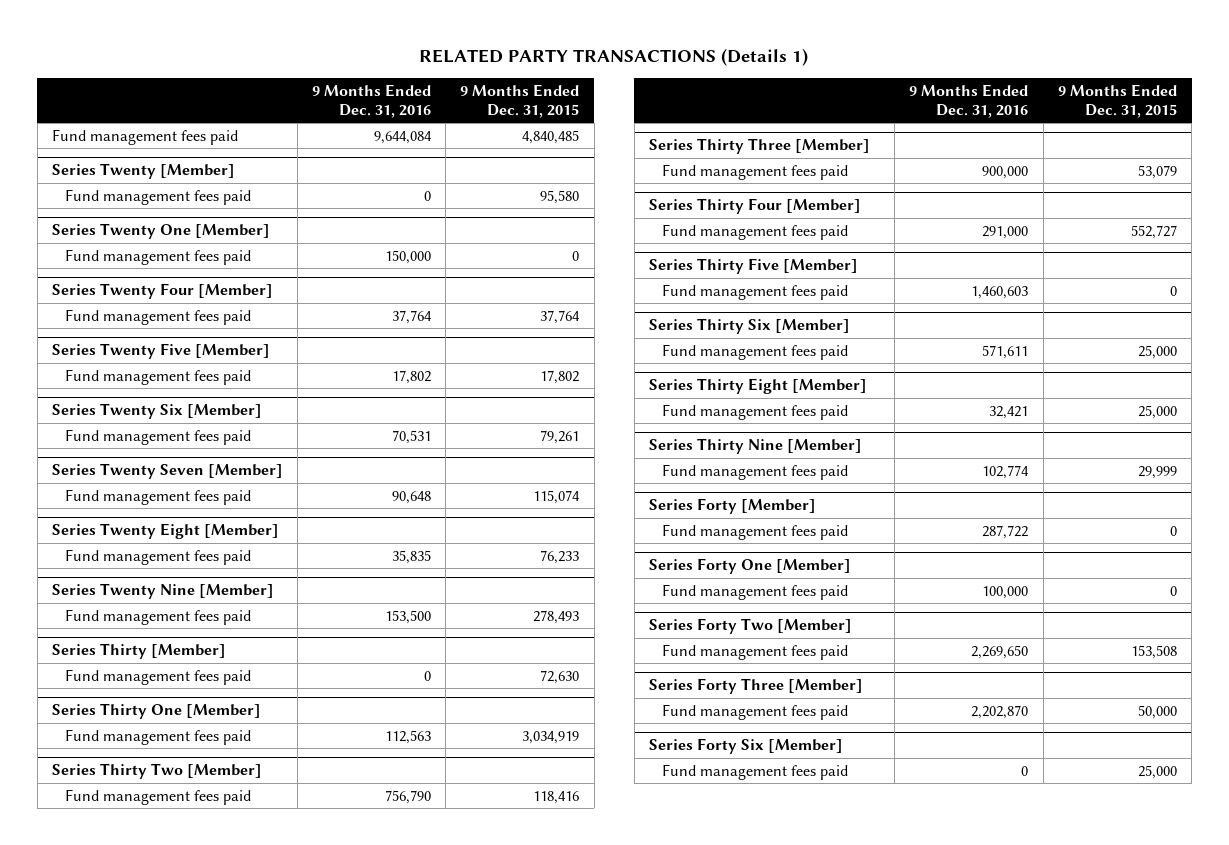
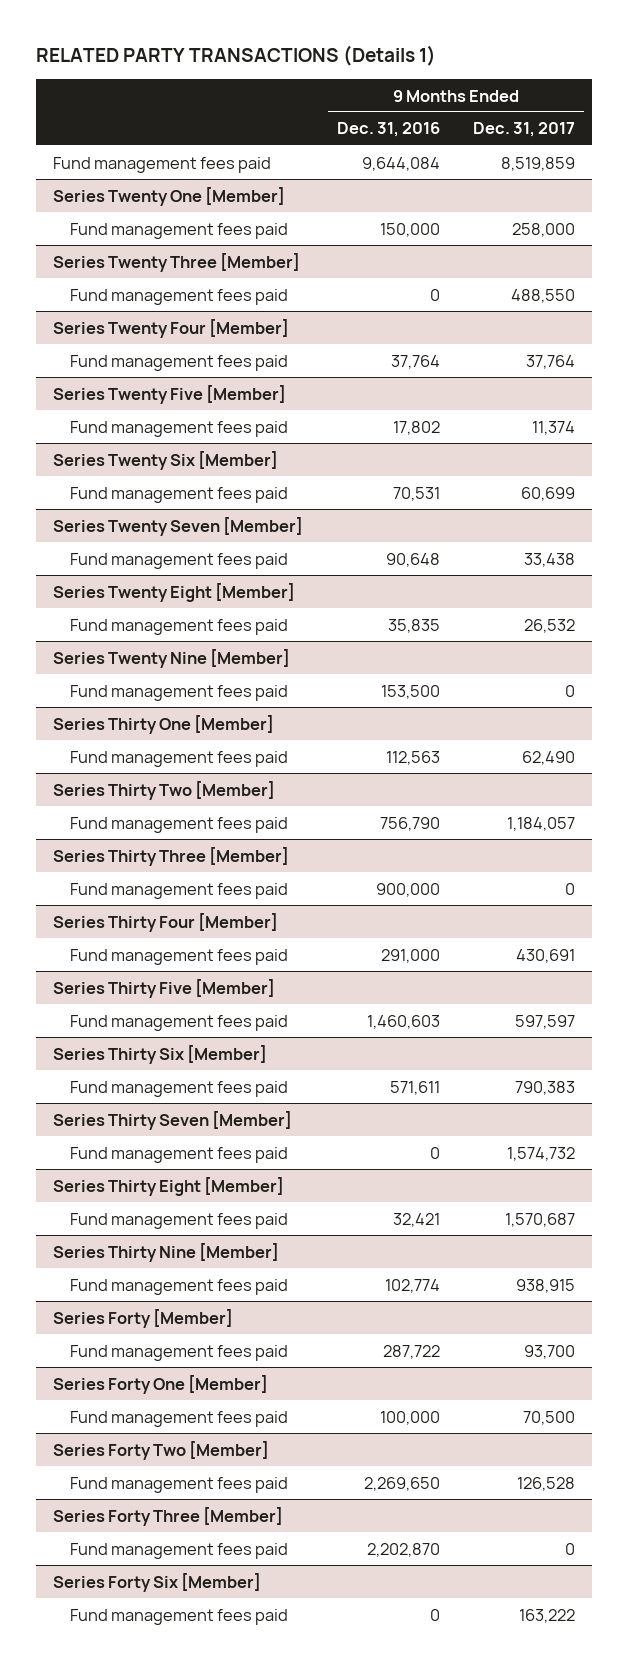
[460,83,580,118] 9 Months Ended Dec. 31, 2015 -> none
none -> [473,122,576,138] Dec. 31, 2017
[51,163,235,180] Series Twenty [Member] -> none
[64,188,251,205] Fund management fees paid -> none
none -> [53,252,301,272] Series Twenty Three [Member]
none -> [70,288,289,305] Fund management fees paid
[51,643,226,660] Series Thirty [Member] -> none
[64,668,251,685] Fund management fees paid -> none
none -> [53,1110,293,1130] Series Thirty Seven [Member]
none -> [70,1146,289,1163] Fund management fees paid

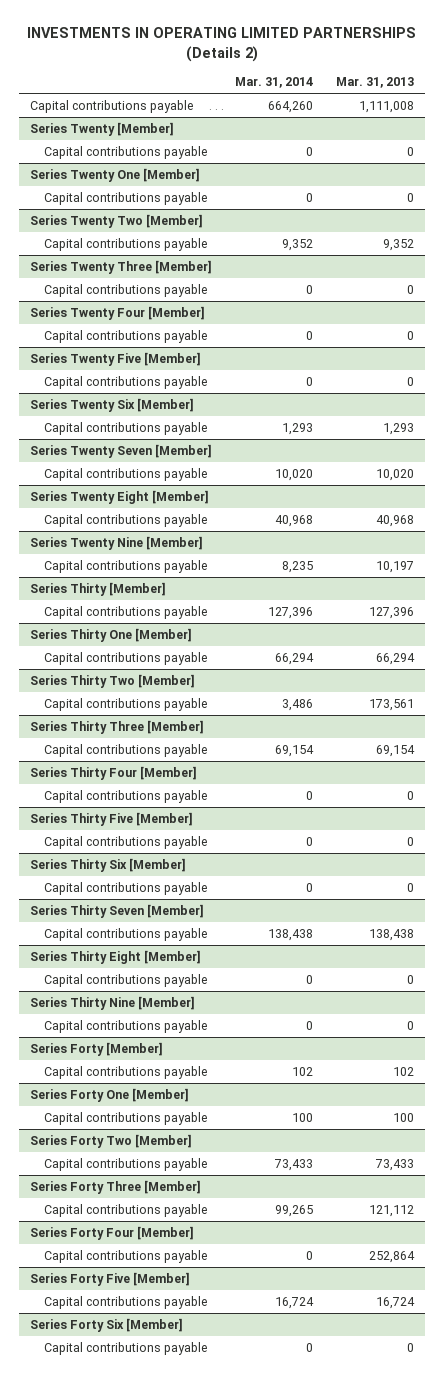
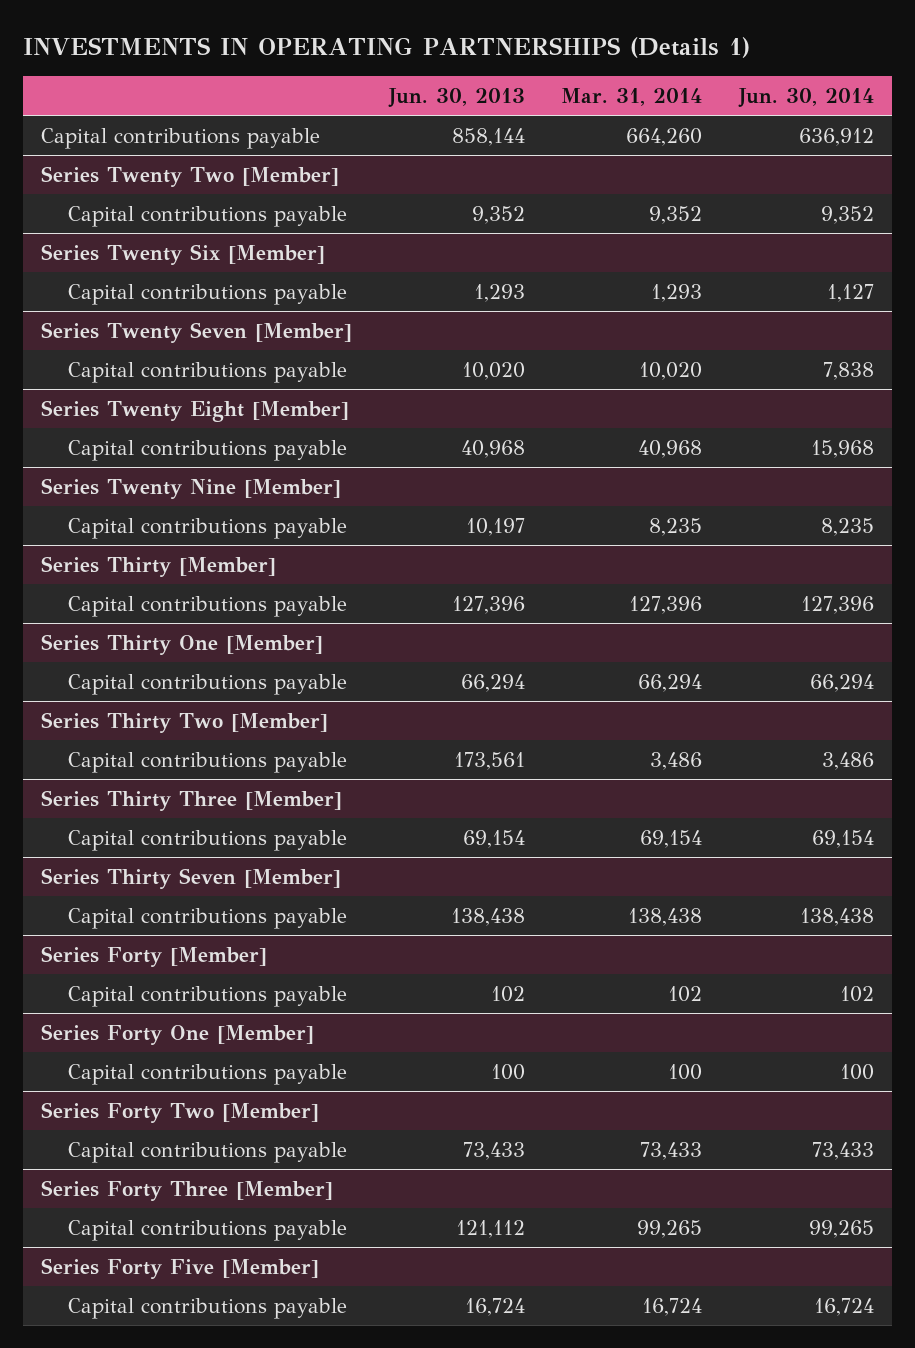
[27,27,417,62] INVESTMENTS IN OPERATING LIMITED PARTNERSHIPS (Details 2) -> [22,37,750,59] INVESTMENTS IN OPERATING PARTNERSHIPS (Details 1)
[335,77,414,89] Mar. 31, 2013 -> none
none -> [387,88,525,109] Jun. 30, 2013
none -> [738,88,875,109] Jun. 30, 2014
[30,121,175,136] Series Twenty [Member] -> none
[43,145,207,159] Capital contributions payable -> none
[30,167,201,182] Series Twenty One [Member] -> none
[43,191,207,205] Capital contributions payable -> none
[30,259,213,274] Series Twenty Three [Member] -> none
[43,283,207,297] Capital contributions payable -> none
[30,305,206,320] Series Twenty Four [Member] -> none
[43,329,207,343] Capital contributions payable -> none
[30,351,202,366] Series Twenty Five [Member] -> none
[43,375,207,389] Capital contributions payable -> none
[30,765,198,780] Series Thirty Four [Member] -> none
[43,789,207,803] Capital contributions payable -> none
[30,811,194,826] Series Thirty Five [Member] -> none
[43,835,207,849] Capital contributions payable -> none
[30,857,187,872] Series Thirty Six [Member] -> none
[43,881,207,895] Capital contributions payable -> none
[30,949,202,964] Series Thirty Eight [Member] -> none
[43,973,207,987] Capital contributions payable -> none
[30,995,196,1010] Series Thirty Nine [Member] -> none
[43,1019,207,1033] Capital contributions payable -> none
[30,1225,195,1240] Series Forty Four [Member] -> none
[43,1249,207,1263] Capital contributions payable -> none
[30,1317,184,1332] Series Forty Six [Member] -> none
[43,1341,207,1355] Capital contributions payable -> none

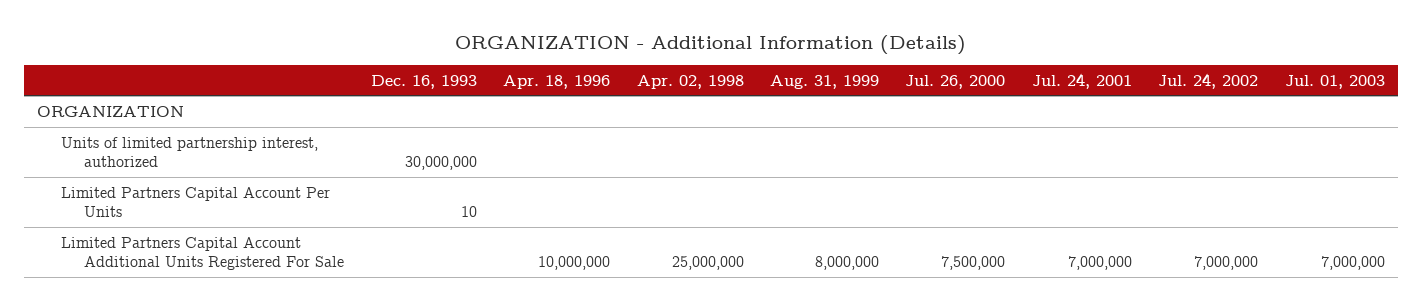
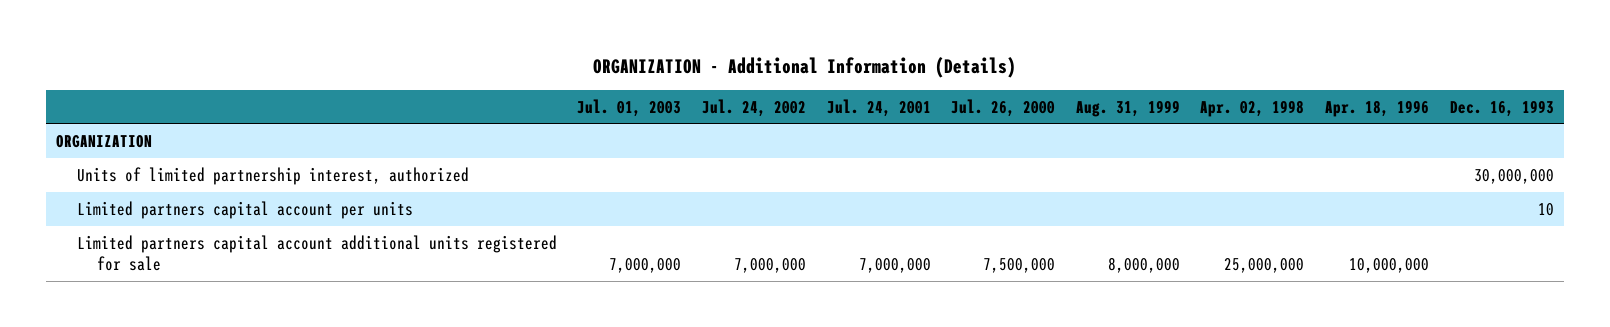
[60,186,330,217] Limited Partners Capital Account Per Units -> [76,200,413,219] Limited partners capital account per units
[60,236,345,270] Limited Partners Capital Account Additional Units Registered For Sale -> [76,234,557,271] Limited partners capital account additional units registered for sale

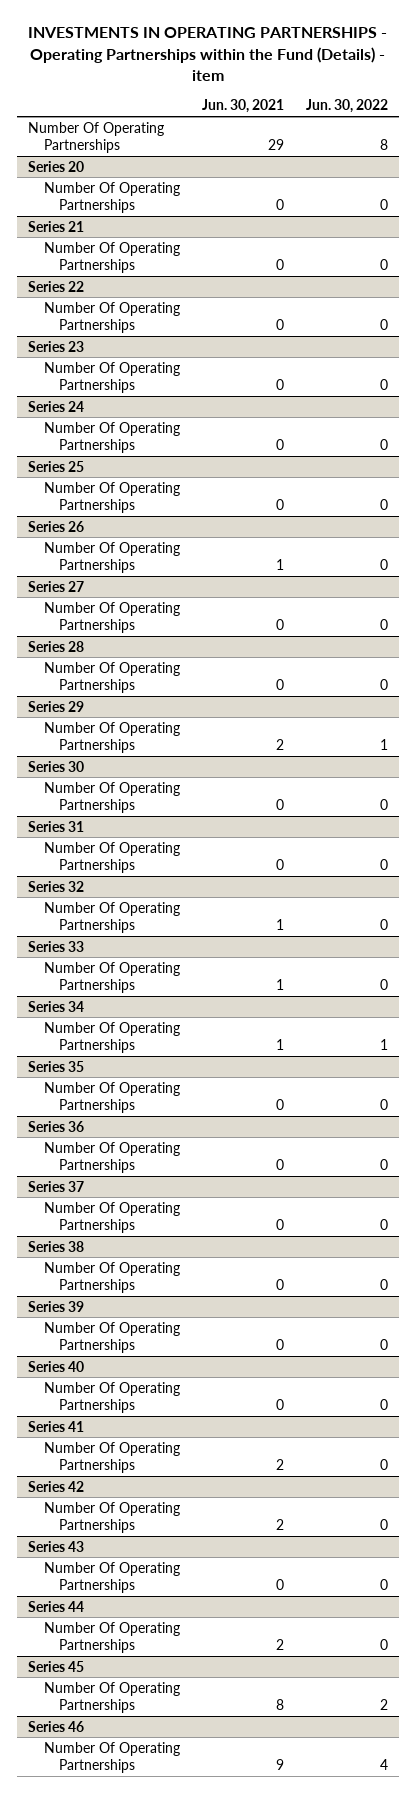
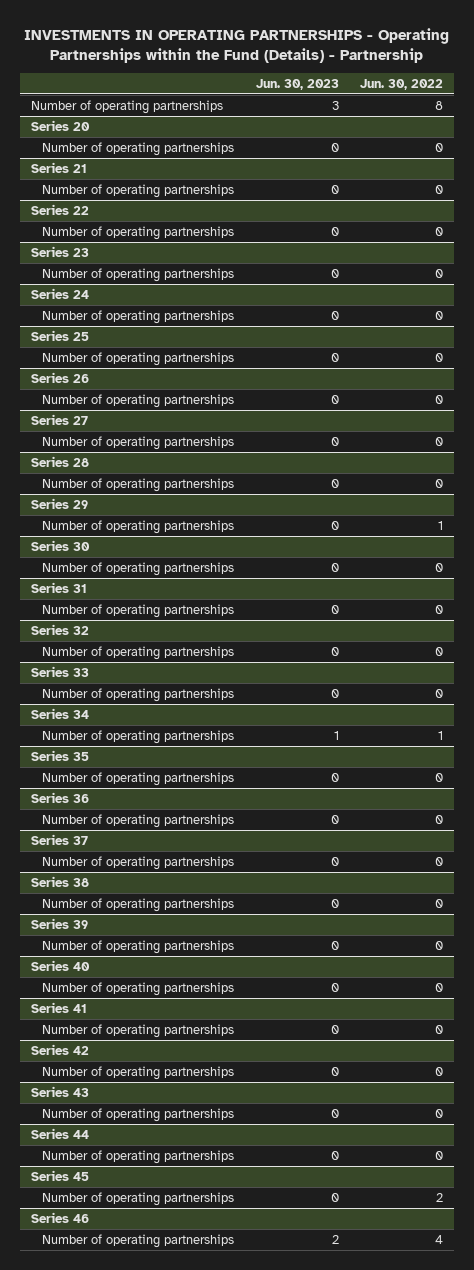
[27,27,387,81] INVESTMENTS IN OPERATING PARTNERSHIPS - Operating Partnerships within the Fund (Details) - item -> [23,28,449,64] INVESTMENTS IN OPERATING PARTNERSHIPS - Operating Partnerships within the Fund (Details) - Partnership
[201,99,284,114] Jun. 30, 2021 -> none
none -> [255,78,339,90] Jun. 30, 2023
[27,121,164,154] Number Of Operating Partnerships -> [30,99,223,114] Number of operating partnerships
[43,181,180,214] Number Of Operating Partnerships -> [42,141,235,156] Number of operating partnerships
[43,241,180,274] Number Of Operating Partnerships -> [42,183,235,198] Number of operating partnerships
[43,301,180,334] Number Of Operating Partnerships -> [42,225,235,240] Number of operating partnerships
[43,361,180,394] Number Of Operating Partnerships -> [42,267,235,282] Number of operating partnerships
[43,421,180,454] Number Of Operating Partnerships -> [42,309,235,324] Number of operating partnerships
[43,481,180,514] Number Of Operating Partnerships -> [42,351,235,366] Number of operating partnerships
[43,541,180,574] Number Of Operating Partnerships -> [42,393,235,408] Number of operating partnerships
[43,601,180,634] Number Of Operating Partnerships -> [42,435,235,450] Number of operating partnerships
[43,661,180,694] Number Of Operating Partnerships -> [42,477,235,492] Number of operating partnerships
[43,721,180,754] Number Of Operating Partnerships -> [42,519,235,534] Number of operating partnerships
[43,781,180,814] Number Of Operating Partnerships -> [42,561,235,576] Number of operating partnerships
[43,841,180,874] Number Of Operating Partnerships -> [42,603,235,618] Number of operating partnerships
[43,901,180,934] Number Of Operating Partnerships -> [42,645,235,660] Number of operating partnerships
[43,961,180,994] Number Of Operating Partnerships -> [42,687,235,702] Number of operating partnerships
[43,1021,180,1054] Number Of Operating Partnerships -> [42,729,235,744] Number of operating partnerships
[43,1081,180,1114] Number Of Operating Partnerships -> [42,771,235,786] Number of operating partnerships
[43,1141,180,1174] Number Of Operating Partnerships -> [42,813,235,828] Number of operating partnerships
[43,1201,180,1234] Number Of Operating Partnerships -> [42,855,235,870] Number of operating partnerships
[43,1261,180,1294] Number Of Operating Partnerships -> [42,897,235,912] Number of operating partnerships
[43,1321,180,1354] Number Of Operating Partnerships -> [42,939,235,954] Number of operating partnerships
[43,1381,180,1414] Number Of Operating Partnerships -> [42,981,235,996] Number of operating partnerships
[43,1441,180,1474] Number Of Operating Partnerships -> [42,1023,235,1038] Number of operating partnerships
[43,1501,180,1534] Number Of Operating Partnerships -> [42,1065,235,1080] Number of operating partnerships
[43,1561,180,1594] Number Of Operating Partnerships -> [42,1107,235,1122] Number of operating partnerships
[43,1621,180,1654] Number Of Operating Partnerships -> [42,1149,235,1164] Number of operating partnerships
[43,1681,180,1714] Number Of Operating Partnerships -> [42,1191,235,1206] Number of operating partnerships
[43,1741,180,1774] Number Of Operating Partnerships -> [42,1233,235,1248] Number of operating partnerships

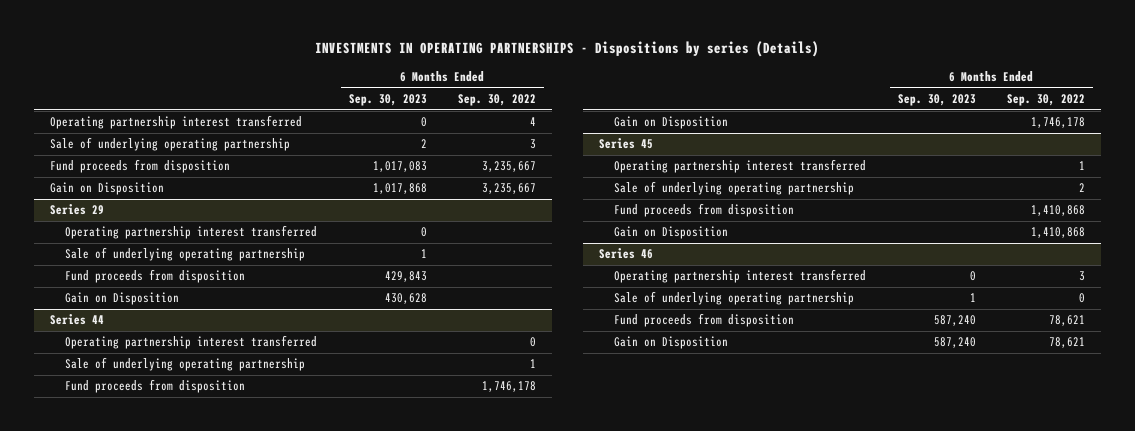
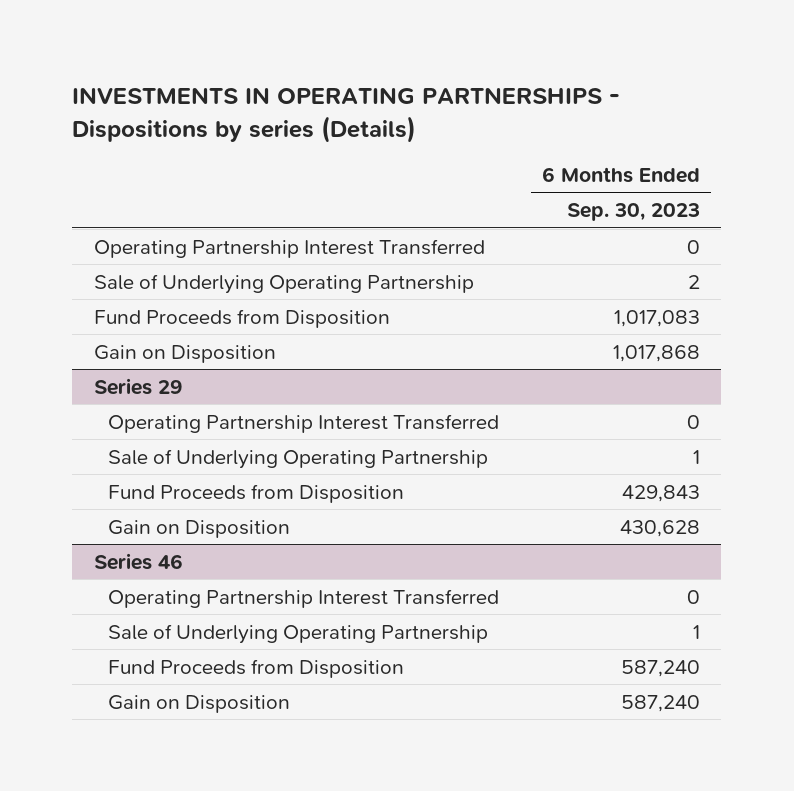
[458,94,537,107] Sep. 30, 2022 -> none
[49,115,302,130] Operating partnership interest transferred -> [93,238,485,258] Operating Partnership Interest Transferred
[49,137,290,152] Sale of underlying operating partnership -> [93,273,474,294] Sale of Underlying Operating Partnership
[49,159,230,174] Fund proceeds from disposition -> [93,308,390,328] Fund Proceeds from Disposition
[65,225,318,240] Operating partnership interest transferred -> [108,413,500,433] Operating Partnership Interest Transferred
[65,247,306,262] Sale of underlying operating partnership -> [108,448,489,469] Sale of Underlying Operating Partnership
[65,269,246,284] Fund proceeds from disposition -> [108,483,405,503] Fund Proceeds from Disposition
[49,314,104,326] Series 44 -> none
[65,335,318,350] Operating partnership interest transferred -> none
[65,357,306,372] Sale of underlying operating partnership -> none
[65,379,246,394] Fund proceeds from disposition -> none
[614,116,729,130] Gain on Disposition -> none
[598,138,653,150] Series 45 -> none
[614,159,867,174] Operating partnership interest transferred -> none
[614,181,855,196] Sale of underlying operating partnership -> none
[614,203,795,218] Fund proceeds from disposition -> none
[614,226,729,240] Gain on Disposition -> none
[614,269,867,284] Operating partnership interest transferred -> [108,588,500,608] Operating Partnership Interest Transferred
[614,291,855,306] Sale of underlying operating partnership -> [108,623,489,644] Sale of Underlying Operating Partnership
[614,313,795,328] Fund proceeds from disposition -> [108,658,405,678] Fund Proceeds from Disposition

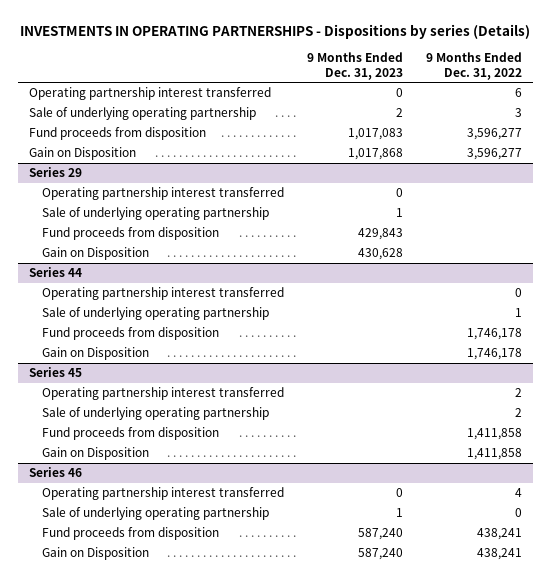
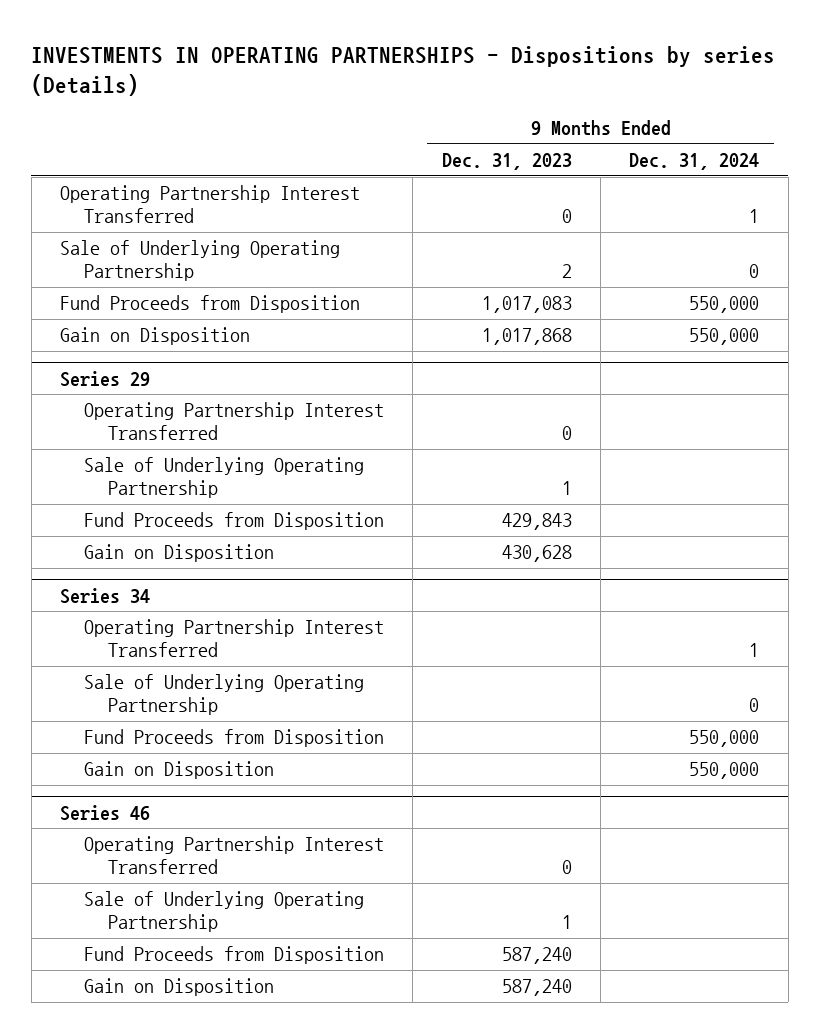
[426,51,523,80] 9 Months Ended Dec. 31, 2022 -> none
none -> [629,153,760,171] Dec. 31, 2024
[28,87,271,101] Operating partnership interest transferred -> [60,185,361,224] Operating Partnership Interest Transferred
[28,107,256,121] Sale of underlying operating partnership -> [60,240,341,282] Sale of Underlying Operating Partnership
[28,127,206,141] Fund proceeds from disposition -> [60,295,361,314] Fund Proceeds from Disposition
[42,187,285,201] Operating partnership interest transferred -> [83,402,384,441] Operating Partnership Interest Transferred
[42,207,270,221] Sale of underlying operating partnership -> [83,457,364,499] Sale of Underlying Operating Partnership
[42,227,220,241] Fund proceeds from disposition -> [83,512,384,531] Fund Proceeds from Disposition
[28,267,82,278] Series 44 -> none
[42,347,150,361] Gain on Disposition -> none
[28,367,82,378] Series 45 -> none
[42,387,285,401] Operating partnership interest transferred -> none
[42,407,270,421] Sale of underlying operating partnership -> none
[42,427,220,441] Fund proceeds from disposition -> none
none -> [60,587,151,604] Series 34
[42,287,285,301] Operating partnership interest transferred -> [83,619,384,658] Operating Partnership Interest Transferred
[42,307,270,321] Sale of underlying operating partnership -> [83,674,364,716] Sale of Underlying Operating Partnership
[42,327,220,341] Fund proceeds from disposition -> [83,729,384,748] Fund Proceeds from Disposition
[42,487,285,501] Operating partnership interest transferred -> [83,836,384,875] Operating Partnership Interest Transferred
[42,507,270,521] Sale of underlying operating partnership -> [83,891,364,933] Sale of Underlying Operating Partnership
[42,527,220,541] Fund proceeds from disposition -> [83,946,384,965] Fund Proceeds from Disposition

